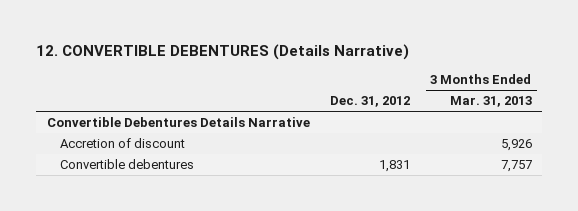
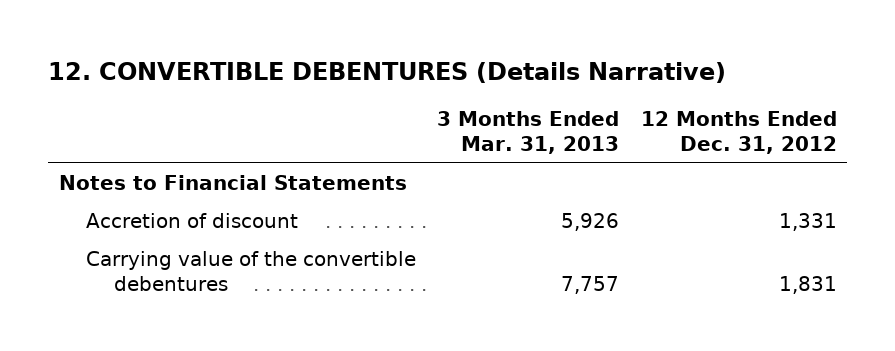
[330,96,411,108] Dec. 31, 2012 -> none
none -> [640,111,837,155] 12 Months Ended Dec. 31, 2012
[46,117,310,128] Convertible Debentures Details Narrative -> none
none -> [58,175,407,191] Notes to Financial Statements
[60,159,195,170] Convertible debentures -> [86,251,417,292] Carrying value of the convertible debentures

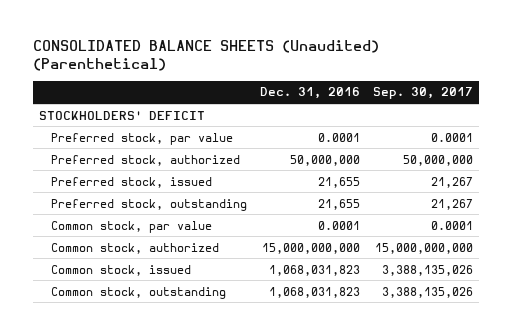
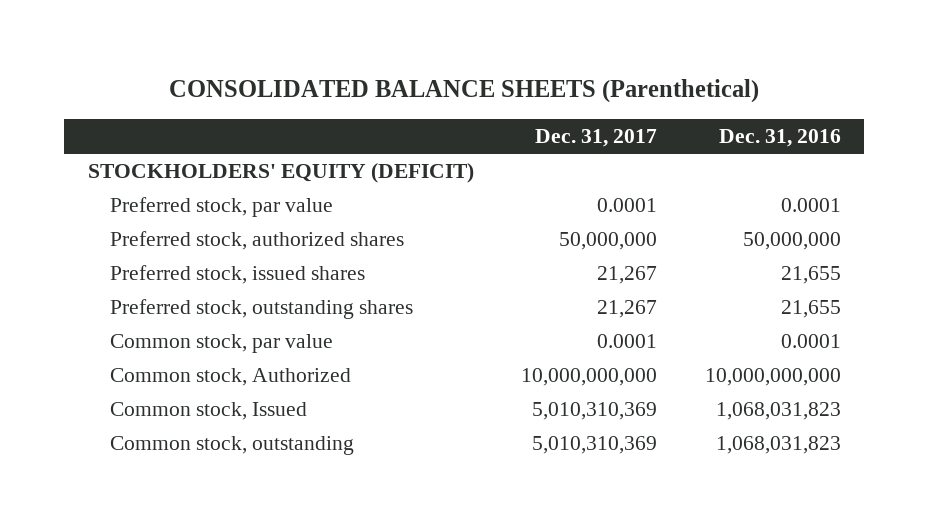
[32,40,379,72] CONSOLIDATED BALANCE SHEETS (Unaudited) (Parenthetical) -> [169,79,760,104] CONSOLIDATED BALANCE SHEETS (Parenthetical)
[373,87,474,100] Sep. 30, 2017 -> none
none -> [535,129,658,148] Dec. 31, 2017
[39,110,206,120] STOCKHOLDERS' DEFICIT -> [87,163,474,184] STOCKHOLDERS' EQUITY (DEFICIT)
[51,154,241,166] Preferred stock, authorized -> [109,231,404,251] Preferred stock, authorized shares
[51,176,213,188] Preferred stock, issued -> [109,265,365,285] Preferred stock, issued shares
[51,198,248,211] Preferred stock, outstanding -> [109,299,413,320] Preferred stock, outstanding shares
[51,242,220,254] Common stock, authorized -> [109,368,351,387] Common stock, Authorized
[262,242,361,254] 15,000,000,000 -> [704,368,841,387] 10,000,000,000
[51,264,192,276] Common stock, issued -> [109,402,307,421] Common stock, Issued

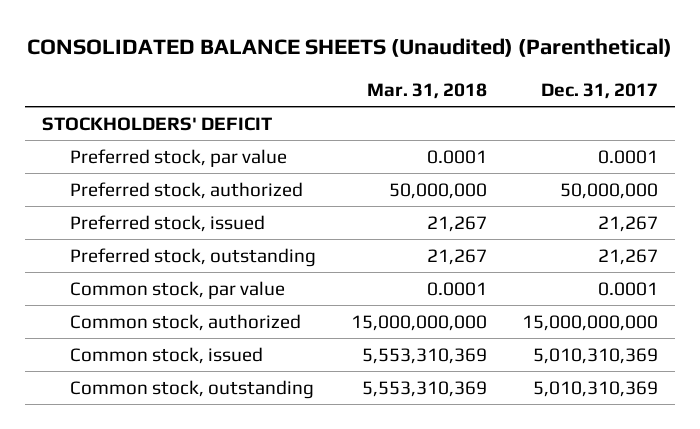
[169,79,760,104] CONSOLIDATED BALANCE SHEETS (Parenthetical) -> [27,38,673,58] CONSOLIDATED BALANCE SHEETS (Unaudited) (Parenthetical)
[718,129,841,148] Dec. 31, 2016 -> none
none -> [366,82,487,99] Mar. 31, 2018
[87,163,474,184] STOCKHOLDERS' EQUITY (DEFICIT) -> [42,116,273,131] STOCKHOLDERS' DEFICIT
[109,231,404,251] Preferred stock, authorized shares -> [70,181,304,199] Preferred stock, authorized
[109,265,365,285] Preferred stock, issued shares -> [70,214,266,232] Preferred stock, issued
[109,299,413,320] Preferred stock, outstanding shares -> [70,247,317,267] Preferred stock, outstanding
[109,368,351,387] Common stock, Authorized -> [70,313,302,331] Common stock, authorized
[521,368,658,387] 10,000,000,000 -> [521,314,658,331] 15,000,000,000
[109,402,307,421] Common stock, Issued -> [70,346,264,364] Common stock, issued

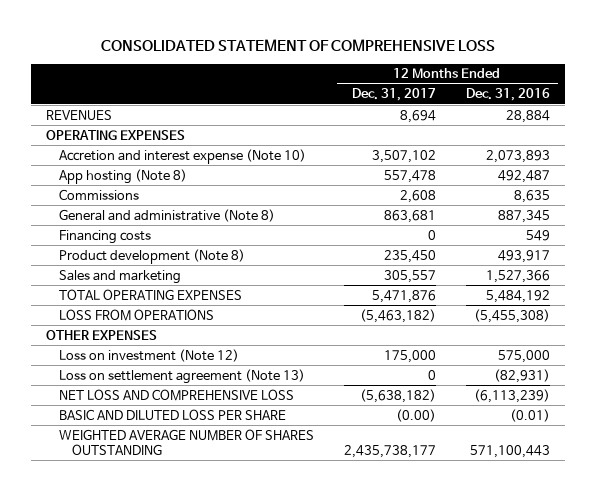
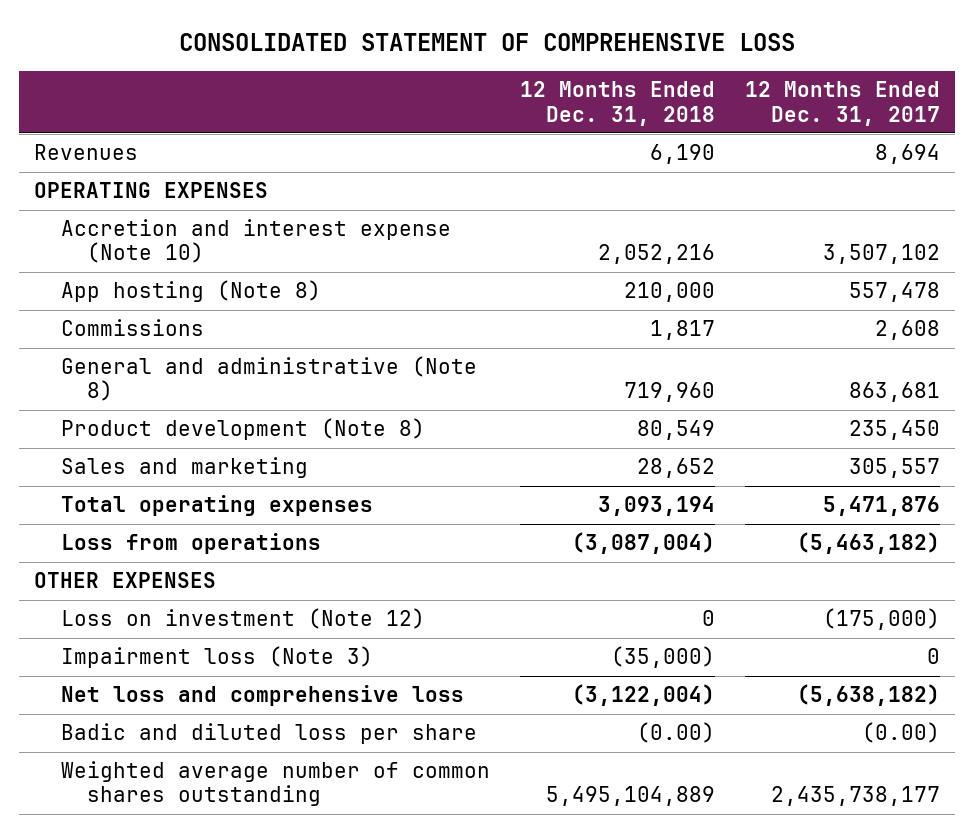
[466,88,551,102] Dec. 31, 2016 -> none
none -> [519,81,715,126] 12 Months Ended Dec. 31, 2018
[46,109,113,120] REVENUES -> [34,144,139,161] Revenues
[59,229,152,244] Financing costs -> none
[59,288,243,300] TOTAL OPERATING EXPENSES -> [60,495,373,517] Total operating expenses
[59,308,215,321] LOSS FROM OPERATIONS -> [60,533,321,555] Loss from operations
[59,368,306,384] Loss on settlement agreement (Note 13) -> none
[384,349,437,363] 175,000 -> [822,608,940,631] (175,000)
none -> [60,646,373,669] Impairment loss (Note 3)
[59,388,295,401] NET LOSS AND COMPREHENSIVE LOSS -> [60,685,464,707] Net loss and comprehensive loss
[59,408,287,420] BASIC AND DILUTED LOSS PER SHARE -> [60,723,477,745] Badic and diluted loss per share
[59,428,315,455] WEIGHTED AVERAGE NUMBER OF SHARES OUTSTANDING -> [60,761,490,807] Weighted average number of common shares outstanding

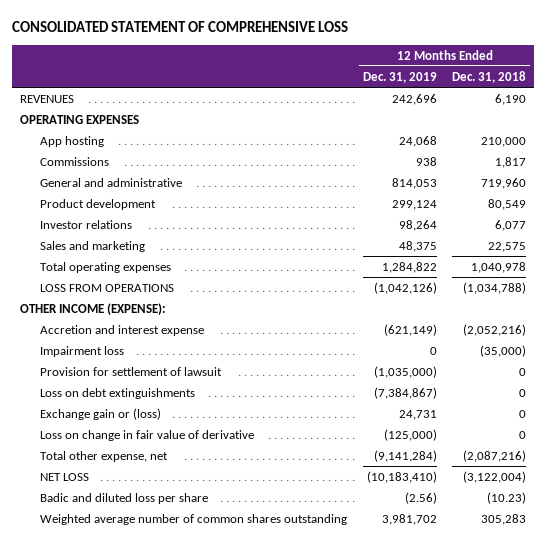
[744,81,940,126] 12 Months Ended Dec. 31, 2017 -> none
none -> [362,71,437,83] Dec. 31, 2019
[34,144,139,161] Revenues -> [20,94,75,103] REVENUES
[60,219,451,264] Accretion and interest expense (Note 10) -> none
[60,280,321,303] App hosting (Note 8) -> [39,135,104,147] App hosting
[60,608,425,630] Loss on investment (Note 12) -> none
[60,356,477,402] General and administrative (Note 8) -> [39,177,182,187] General and administrative
[60,418,425,441] Product development (Note 8) -> [39,198,156,210] Product development
none -> [39,219,132,229] Investor relations
[636,458,715,479] 28,652 -> [488,241,527,252] 22,575
[597,496,715,517] 3,093,194 -> [471,261,527,273] 1,040,978
[60,533,321,555] Loss from operations -> [39,283,174,292] LOSS FROM OPERATIONS
[571,532,715,555] (3,087,004) -> [463,281,527,294] (1,034,788)
[34,572,217,589] OTHER EXPENSES -> [20,302,167,315] OTHER INCOME (EXPENSE):
none -> [39,324,204,336] Accretion and interest expense
[60,646,373,669] Impairment loss (Note 3) -> [39,345,124,357] Impairment loss
none -> [39,366,222,376] Provision for settlement of lawsuit
none -> [39,387,195,399] Loss on debt extinguishments
none -> [39,407,161,420] Exchange gain or (loss)
none -> [39,429,254,441] Loss on change in fair value of derivative
none -> [39,450,168,462] Total other expense, net
[60,685,464,707] Net loss and comprehensive loss -> [39,472,89,481] NET LOSS
[636,722,715,744] (0.00) -> [487,491,527,504] (10.23)
[545,786,715,807] 5,495,104,889 -> [481,513,527,525] 305,283

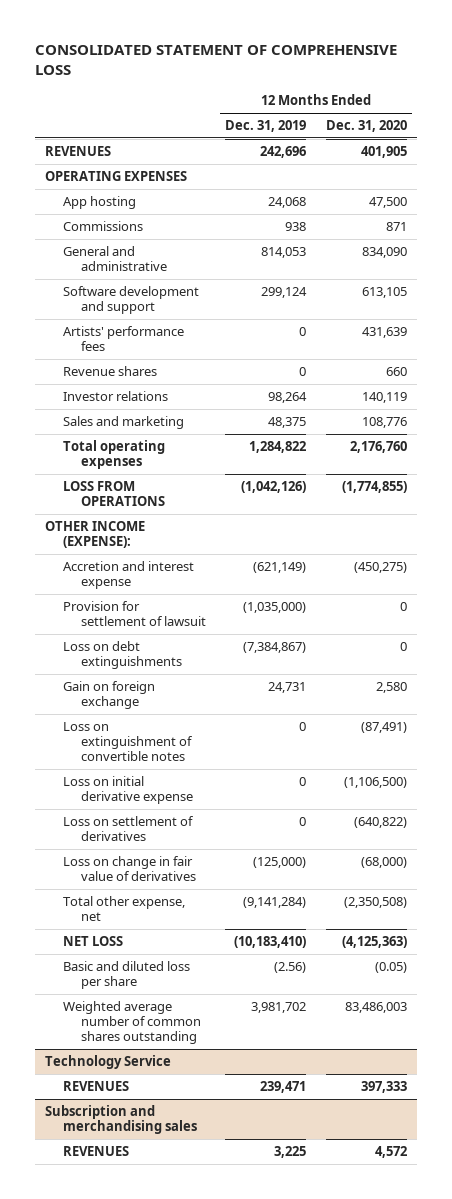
[452,70,527,83] Dec. 31, 2018 -> none
none -> [326,120,408,133] Dec. 31, 2020
[39,198,156,210] Product development -> [62,286,199,315] Software development and support
none -> [62,326,184,352] Artists' performance fees
none -> [62,366,157,377] Revenue shares
[39,345,124,357] Impairment loss -> none
[39,407,161,420] Exchange gain or (loss) -> [62,681,155,710] Gain on foreign exchange
none -> [62,722,193,762] Loss on extinguishment of convertible notes
none -> [62,776,193,805] Loss on initial derivative expense
none -> [62,816,194,842] Loss on settlement of derivatives
[39,429,254,441] Loss on change in fair value of derivative -> [62,856,196,882] Loss on change in fair value of derivatives
[39,492,208,504] Badic and diluted loss per share -> [62,961,190,990] Basic and diluted loss per share
none -> [44,1055,171,1070] Technology Service
none -> [62,1081,129,1092] REVENUES
none -> [44,1105,197,1135] Subscription and merchandising sales
none -> [62,1146,129,1157] REVENUES

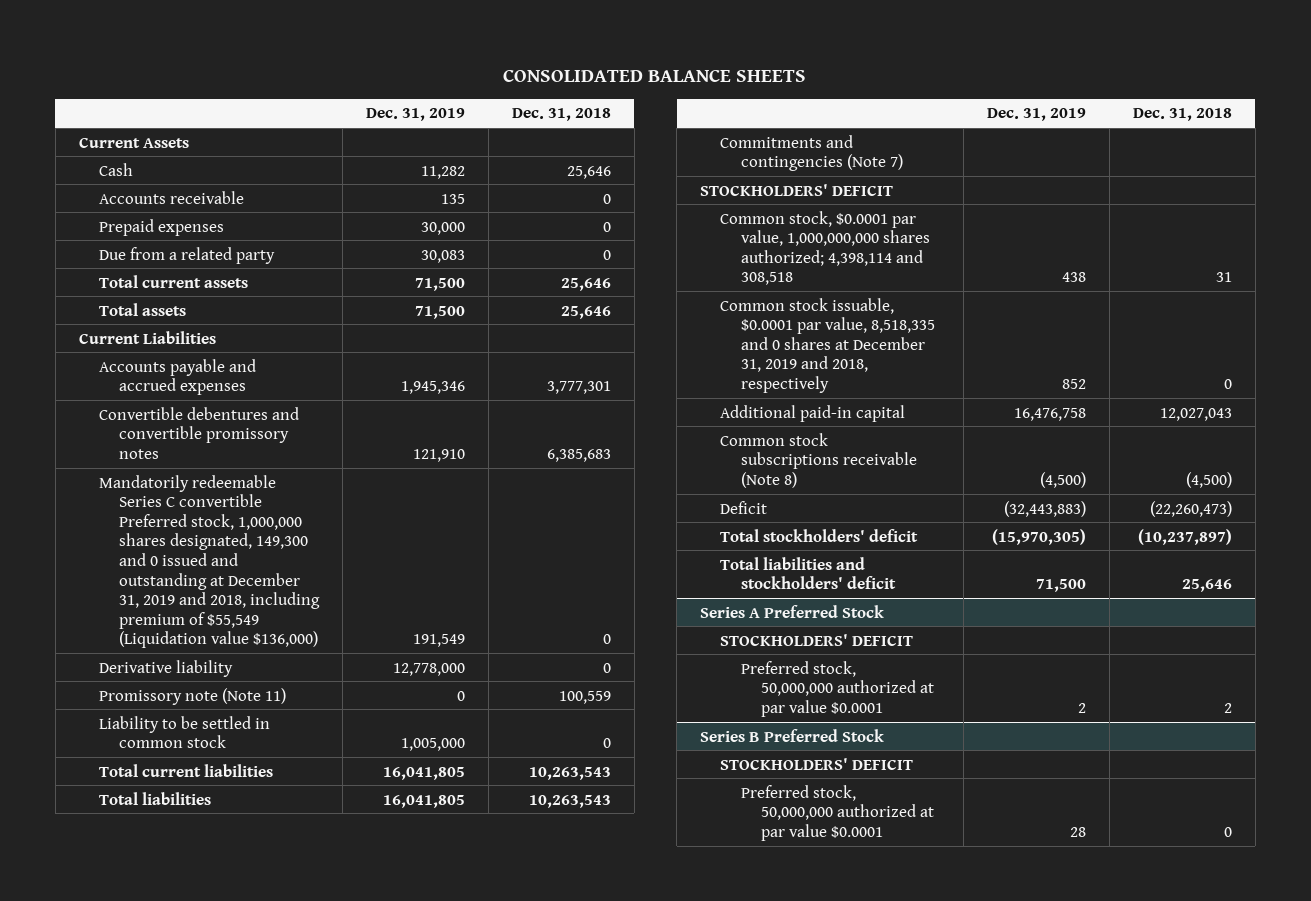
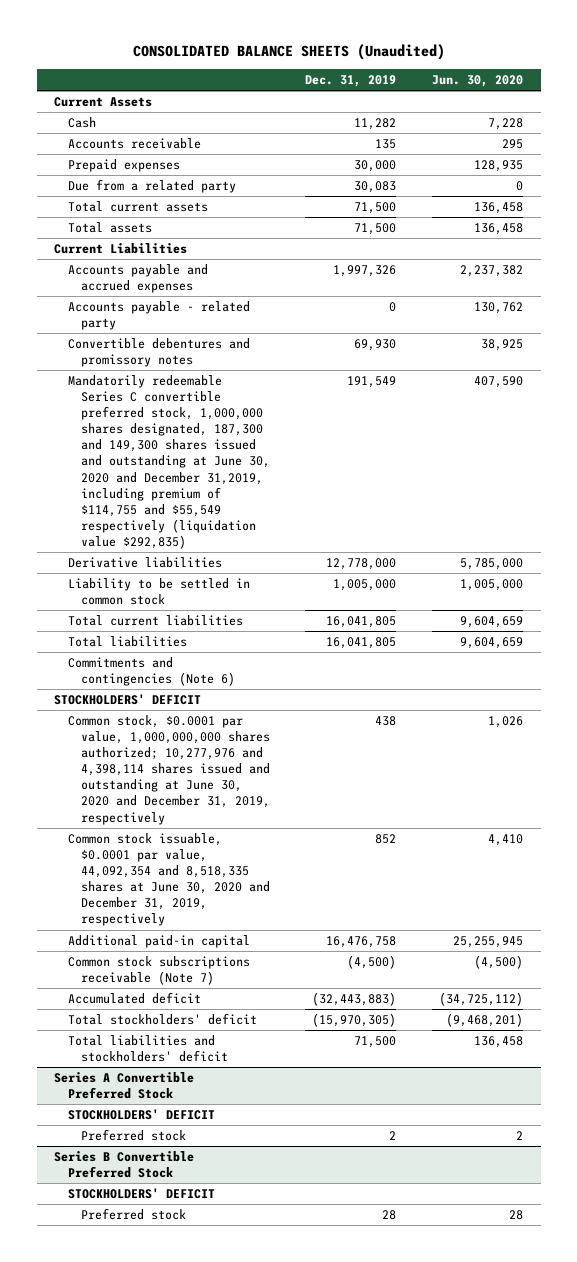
[503,68,807,82] CONSOLIDATED BALANCE SHEETS -> [132,44,445,61] CONSOLIDATED BALANCE SHEETS (Unaudited)
[511,108,611,122] Dec. 31, 2018 -> none
none -> [431,75,523,88] Jun. 30, 2020
[99,687,287,705] Promissory note (Note 11) -> none
[401,381,466,395] 1,945,346 -> [333,265,397,278] 1,997,326
none -> [67,301,250,331] Accounts payable - related party
[99,406,300,459] Convertible debentures and convertible promissory notes -> [67,338,250,368] Convertible debentures and promissory notes
[413,448,466,462] 121,910 -> [354,339,397,352] 69,930
[99,474,321,649] Mandatorily redeemable Series C convertible Preferred stock, 1,000,000 shares designated, 149,300 and 0 issued and outstanding at December 31, 2019 and 2018, including premium of $55,549 (Liquidation value $136,000) -> [67,375,270,549] Mandatorily redeemable Series C convertible preferred stock, 1,000,000 shares designated, 187,300 and 149,300 shares issued and outstanding at June 30, 2020 and December 31,2019, including premium of $114,755 and $55,549 respectively (liquidation value $292,835)
[99,659,234,677] Derivative liability -> [67,557,222,569] Derivative liabilities
[720,134,903,172] Commitments and contingencies (Note 7) -> [67,657,235,687] Commitments and contingencies (Note 6)
[720,210,930,286] Common stock, $0.0001 par value, 1,000,000,000 shares authorized; 4,398,114 and 308,518 -> [67,715,270,825] Common stock, $0.0001 par value, 1,000,000,000 shares authorized; 10,277,976 and 4,398,114 shares issued and outstanding at June 30, 2020 and December 31, 2019, respectively
[720,297,935,393] Common stock issuable, $0.0001 par value, 8,518,335 and 0 shares at December 31, 2019 and 2018, respectively -> [67,833,270,927] Common stock issuable, $0.0001 par value, 44,092,354 and 8,518,335 shares at June 30, 2020 and December 31, 2019, respectively
[720,432,917,488] Common stock subscriptions receivable (Note 8) -> [67,956,250,986] Common stock subscriptions receivable (Note 7)
[720,500,768,514] Deficit -> [67,992,201,1005] Accumulated deficit
[699,604,884,618] Series A Preferred Stock -> [54,1072,195,1100] Series A Convertible Preferred Stock
[740,660,935,717] Preferred stock, 50,000,000 authorized at par value $0.0001 -> [80,1129,186,1142] Preferred stock
[699,728,884,742] Series B Preferred Stock -> [54,1151,195,1179] Series B Convertible Preferred Stock
[740,784,935,841] Preferred stock, 50,000,000 authorized at par value $0.0001 -> [80,1208,186,1221] Preferred stock

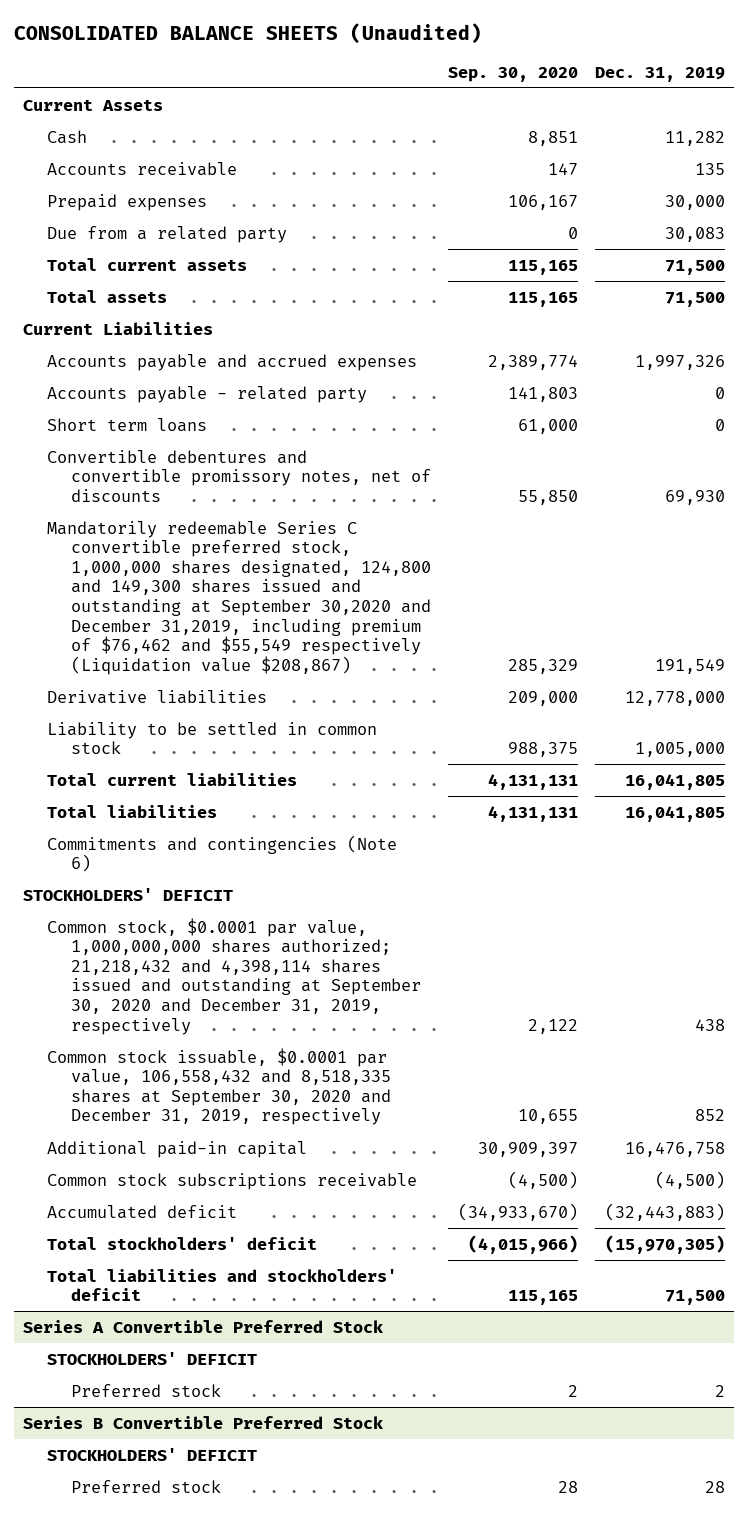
[431,75,523,88] Jun. 30, 2020 -> none
none -> [448,66,579,82] Sep. 30, 2020
none -> [46,417,207,432] Short term loans
[67,338,250,368] Convertible debentures and promissory notes -> [46,449,431,502] Convertible debentures and convertible promissory notes, net of discounts
[67,375,270,549] Mandatorily redeemable Series C convertible preferred stock, 1,000,000 shares designated, 187,300 and 149,300 shares issued and outstanding at June 30, 2020 and December 31,2019, including premium of $114,755 and $55,549 respectively (liquidation value $292,835) -> [46,520,431,675] Mandatorily redeemable Series C convertible preferred stock, 1,000,000 shares designated, 124,800 and 149,300 shares issued and outstanding at September 30,2020 and December 31,2019, including premium of $76,462 and $55,549 respectively (Liquidation value $208,867)
[67,715,270,825] Common stock, $0.0001 par value, 1,000,000,000 shares authorized; 10,277,976 and 4,398,114 shares issued and outstanding at June 30, 2020 and December 31, 2019, respectively -> [46,917,421,1035] Common stock, $0.0001 par value, 1,000,000,000 shares authorized; 21,218,432 and 4,398,114 shares issued and outstanding at September 30, 2020 and December 31, 2019, respectively
[67,833,270,927] Common stock issuable, $0.0001 par value, 44,092,354 and 8,518,335 shares at June 30, 2020 and December 31, 2019, respectively -> [46,1047,391,1126] Common stock issuable, $0.0001 par value, 106,558,432 and 8,518,335 shares at September 30, 2020 and December 31, 2019, respectively
[67,956,250,986] Common stock subscriptions receivable (Note 7) -> [46,1172,417,1190] Common stock subscriptions receivable

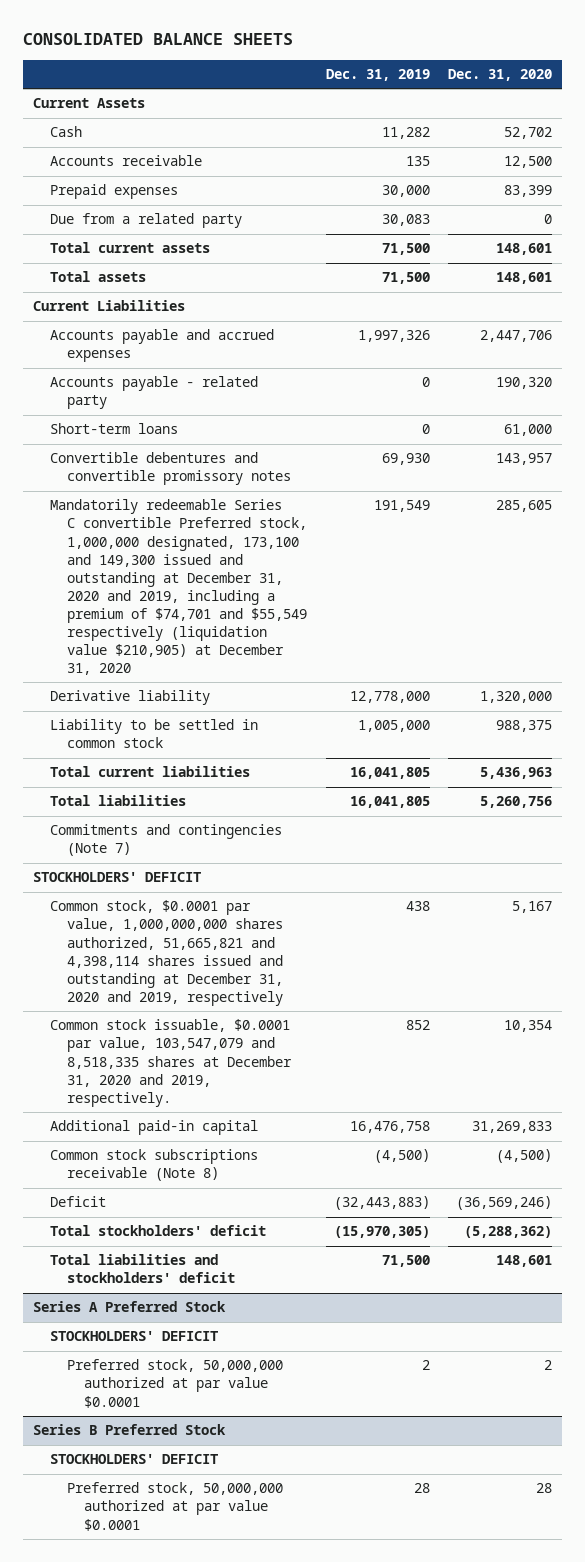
[14,22,483,44] CONSOLIDATED BALANCE SHEETS (Unaudited) -> [23,33,294,46] CONSOLIDATED BALANCE SHEETS
[448,66,579,82] Sep. 30, 2020 -> none
none -> [448,69,553,82] Dec. 31, 2020
[46,417,207,432] Short term loans -> [49,423,178,435] Short-term loans
[46,449,431,502] Convertible debentures and convertible promissory notes, net of discounts -> [49,452,291,486] Convertible debentures and convertible promissory notes
[46,520,431,675] Mandatorily redeemable Series C convertible preferred stock, 1,000,000 shares designated, 124,800 and 149,300 shares issued and outstanding at September 30,2020 and December 31,2019, including premium of $76,462 and $55,549 respectively (Liquidation value $208,867) -> [49,499,307,675] Mandatorily redeemable Series C convertible Preferred stock, 1,000,000 designated, 173,100 and 149,300 issued and outstanding at December 31, 2020 and 2019, including a premium of $74,701 and $55,549 respectively (liquidation value $210,905) at December 31, 2020
[46,689,267,704] Derivative liabilities -> [49,690,210,706] Derivative liability
[46,834,397,873] Commitments and contingencies (Note 6) -> [49,824,282,857] Commitments and contingencies (Note 7)
[46,917,421,1035] Common stock, $0.0001 par value, 1,000,000,000 shares authorized; 21,218,432 and 4,398,114 shares issued and outstanding at September 30, 2020 and December 31, 2019, respectively -> [49,900,283,1006] Common stock, $0.0001 par value, 1,000,000,000 shares authorized, 51,665,821 and 4,398,114 shares issued and outstanding at December 31, 2020 and 2019, respectively
[46,1047,391,1126] Common stock issuable, $0.0001 par value, 106,558,432 and 8,518,335 shares at September 30, 2020 and December 31, 2019, respectively -> [49,1019,292,1107] Common stock issuable, $0.0001 par value, 103,547,079 and 8,518,335 shares at December 31, 2020 and 2019, respectively.
[46,1172,417,1190] Common stock subscriptions receivable -> [49,1149,258,1182] Common stock subscriptions receivable (Note 8)
[46,1204,237,1219] Accumulated deficit -> [49,1196,106,1208] Deficit
[22,1319,383,1333] Series A Convertible Preferred Stock -> [32,1301,226,1313] Series A Preferred Stock
[70,1383,221,1397] Preferred stock -> [66,1359,283,1408] Preferred stock, 50,000,000 authorized at par value $0.0001
[22,1415,383,1429] Series B Convertible Preferred Stock -> [32,1424,226,1436] Series B Preferred Stock
[70,1479,221,1493] Preferred stock -> [66,1482,283,1531] Preferred stock, 50,000,000 authorized at par value $0.0001

